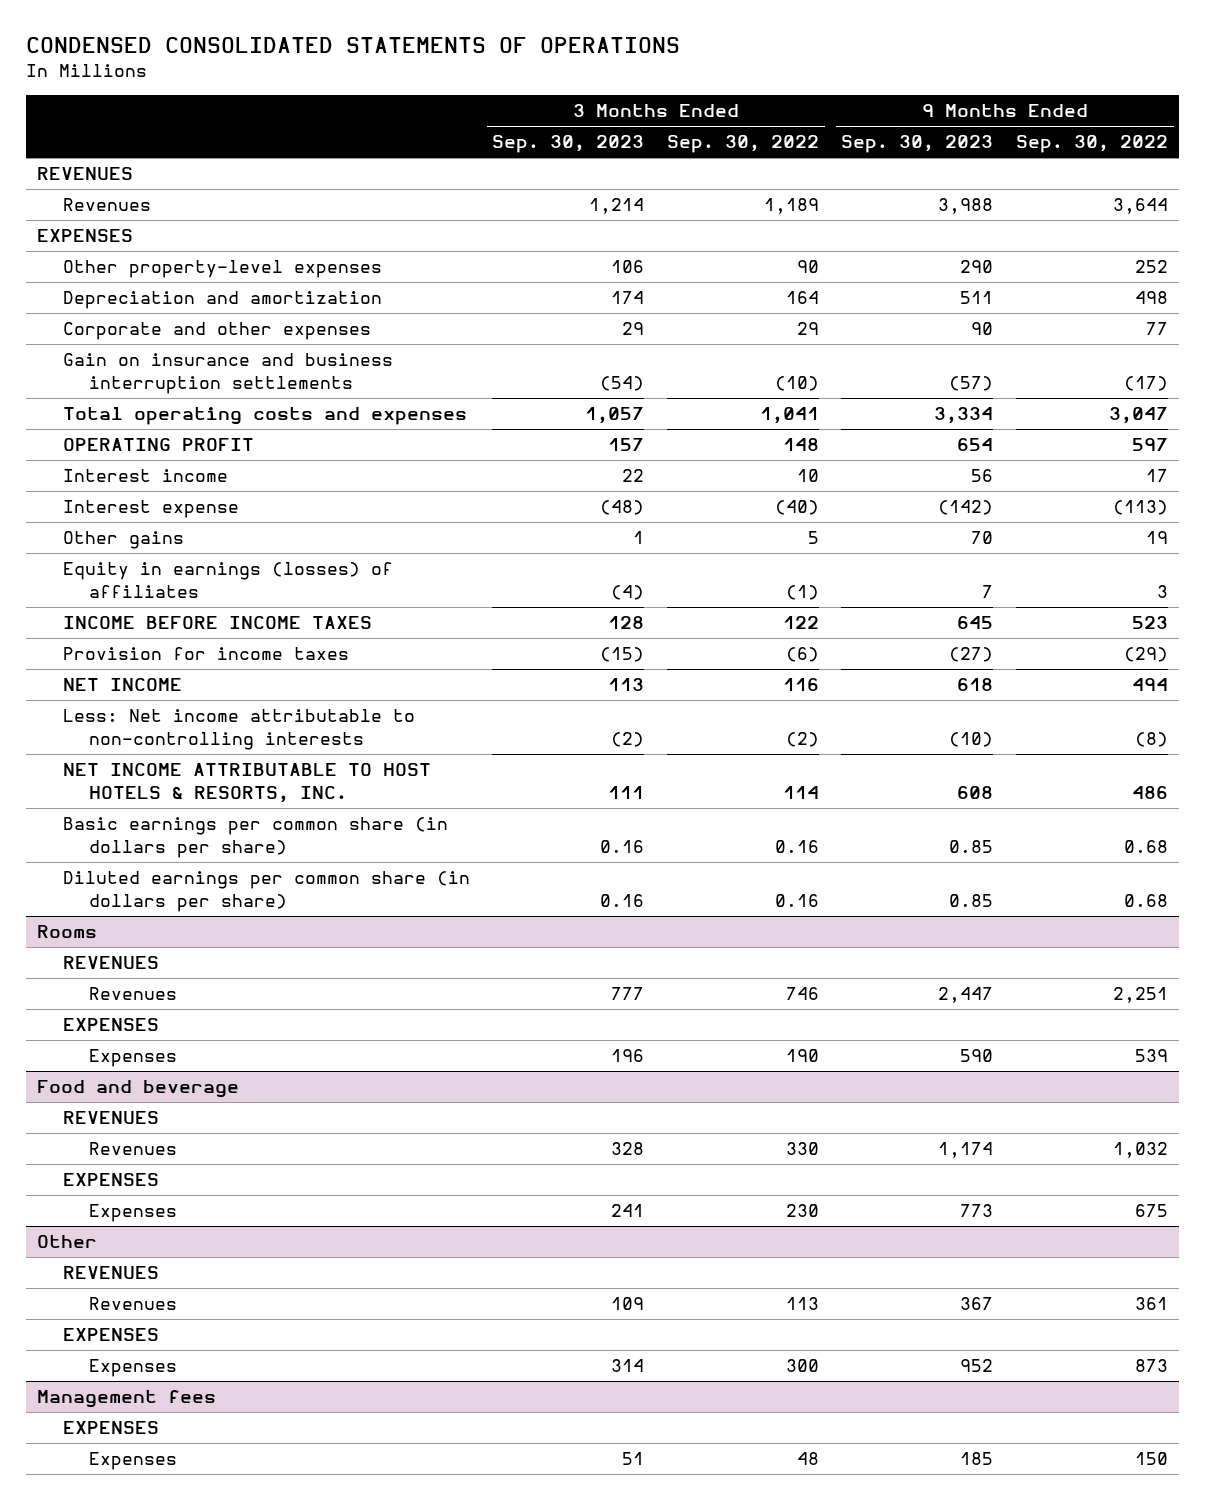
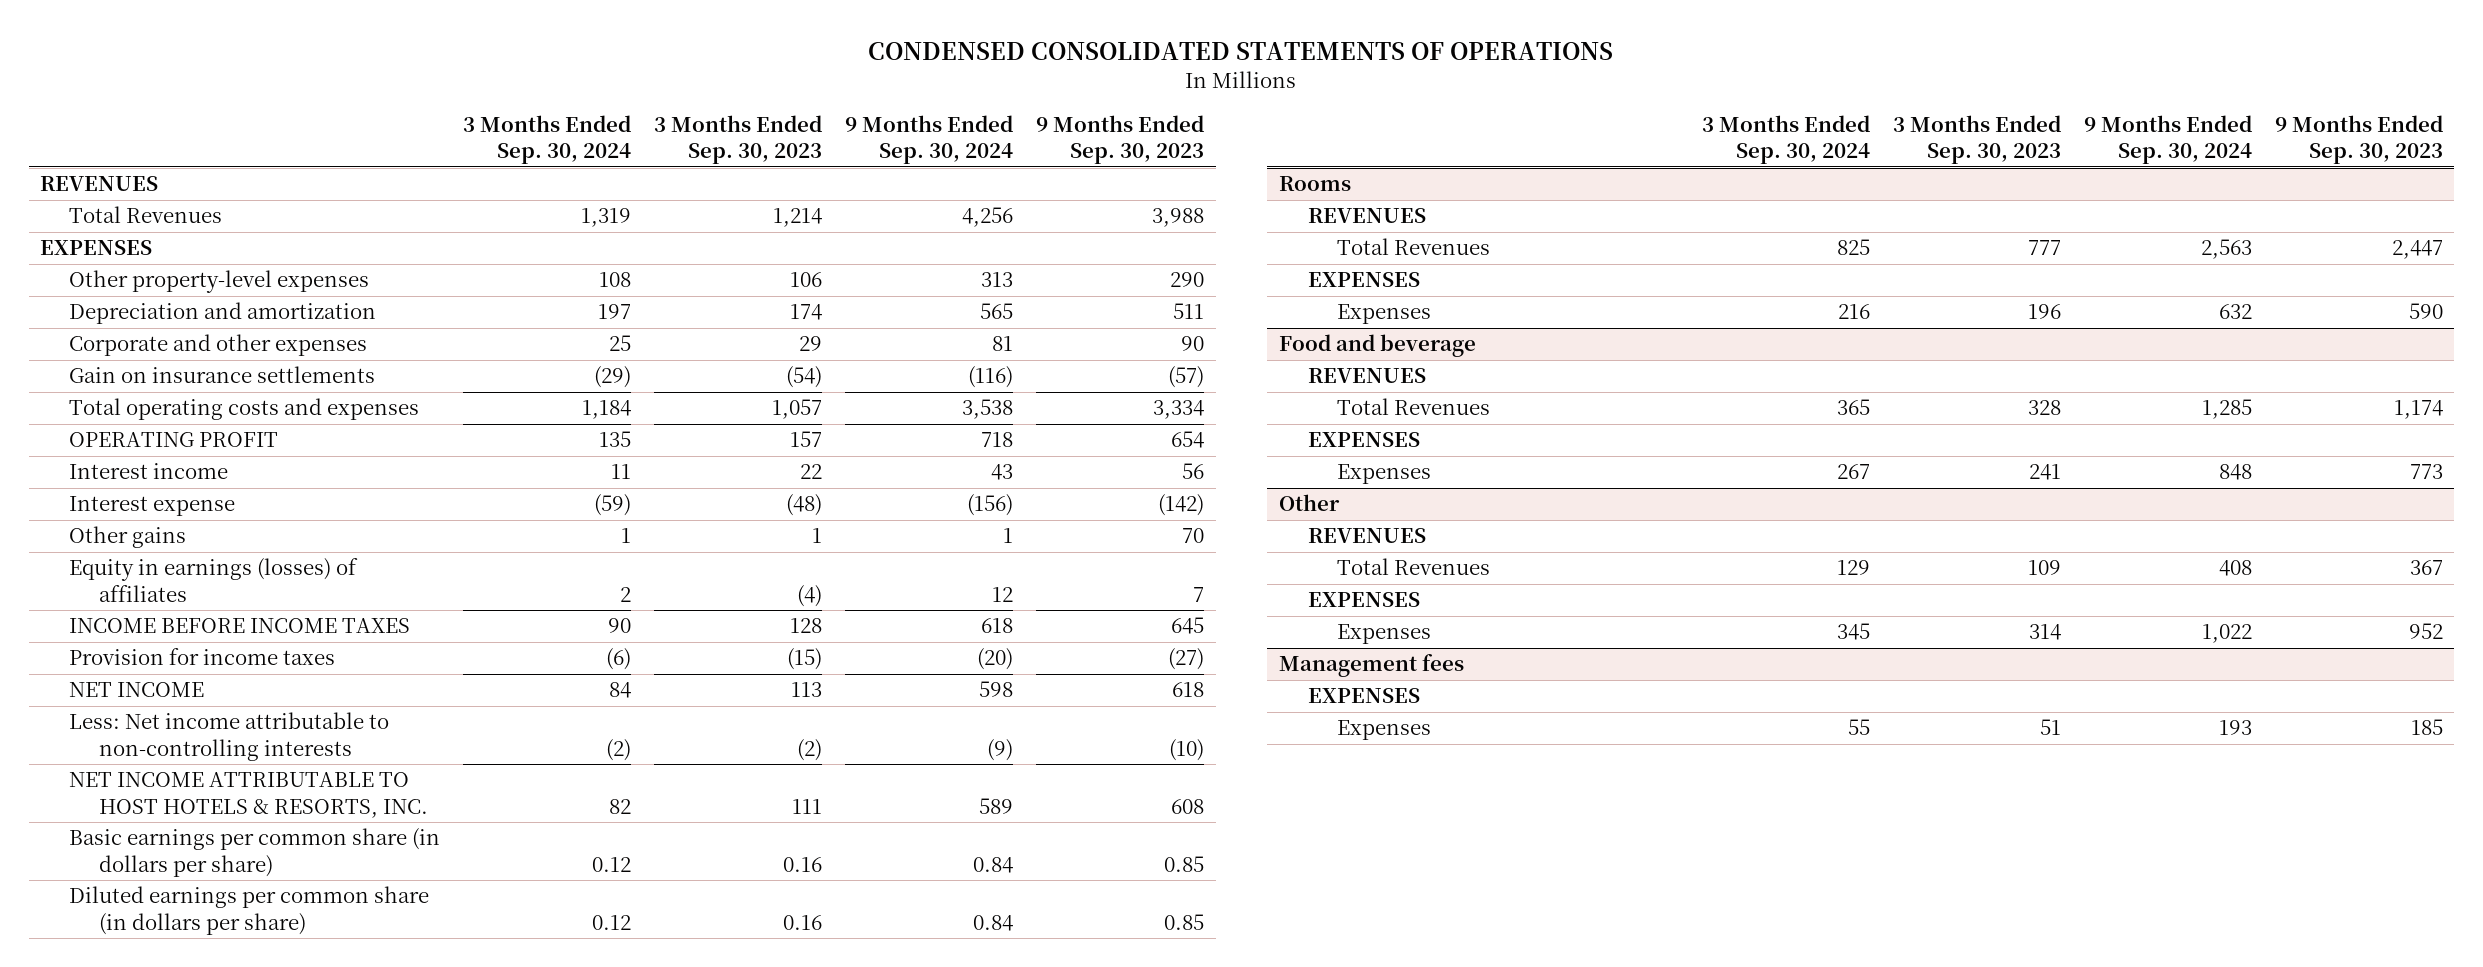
[666,135,819,154] Sep. 30, 2022 -> none
[1015,135,1168,154] Sep. 30, 2022 -> none
none -> [463,114,632,165] 3 Months Ended Sep. 30, 2024
none -> [845,114,1014,165] 9 Months Ended Sep. 30, 2024
[62,198,151,212] Revenues -> [69,206,223,224] Total Revenues
[62,353,393,395] Gain on insurance and business interruption settlements -> [69,366,376,384] Gain on insurance settlements
[88,987,177,1001] Revenues -> [1336,238,1490,256] Total Revenues
[88,1142,177,1156] Revenues -> [1336,398,1490,416] Total Revenues
[88,1297,177,1311] Revenues -> [1336,558,1490,576] Total Revenues

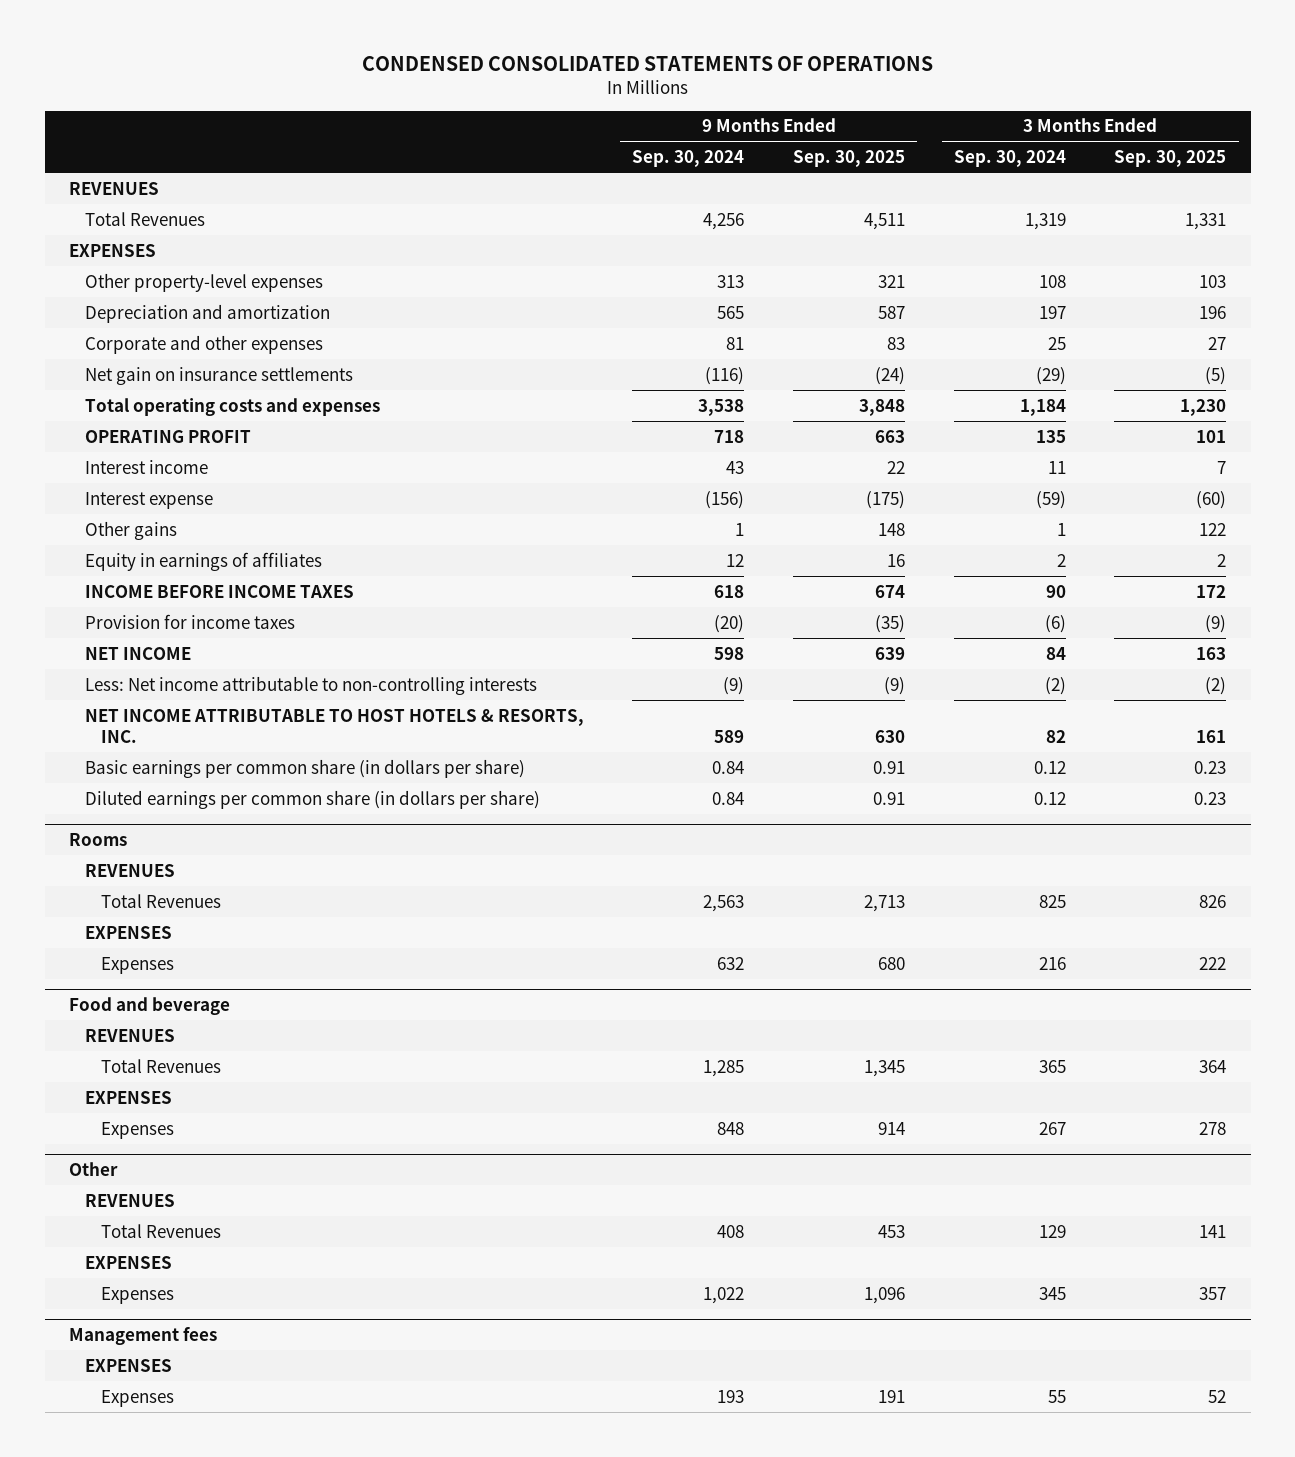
[654,114,823,165] 3 Months Ended Sep. 30, 2023 -> none
[1036,114,1205,165] 9 Months Ended Sep. 30, 2023 -> none
none -> [793,149,906,167] Sep. 30, 2025
none -> [1114,149,1227,167] Sep. 30, 2025
[69,366,376,384] Gain on insurance settlements -> [84,366,353,385] Net gain on insurance settlements
[69,558,359,602] Equity in earnings (losses) of affiliates -> [84,551,322,571] Equity in earnings of affiliates

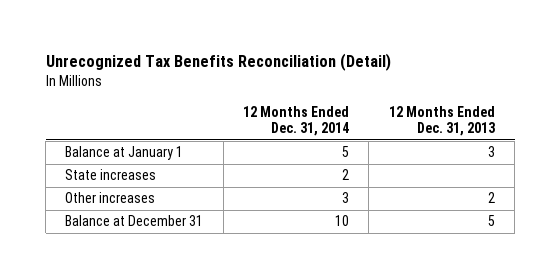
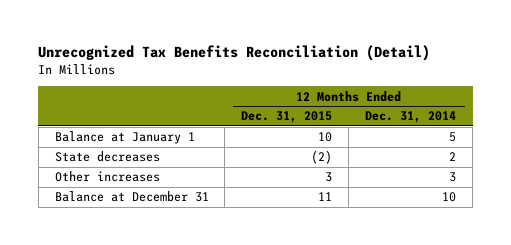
[388,105,495,137] 12 Months Ended Dec. 31, 2013 -> none
none -> [241,111,333,124] Dec. 31, 2015
[65,169,157,181] State increases -> [54,151,160,163] State decreases

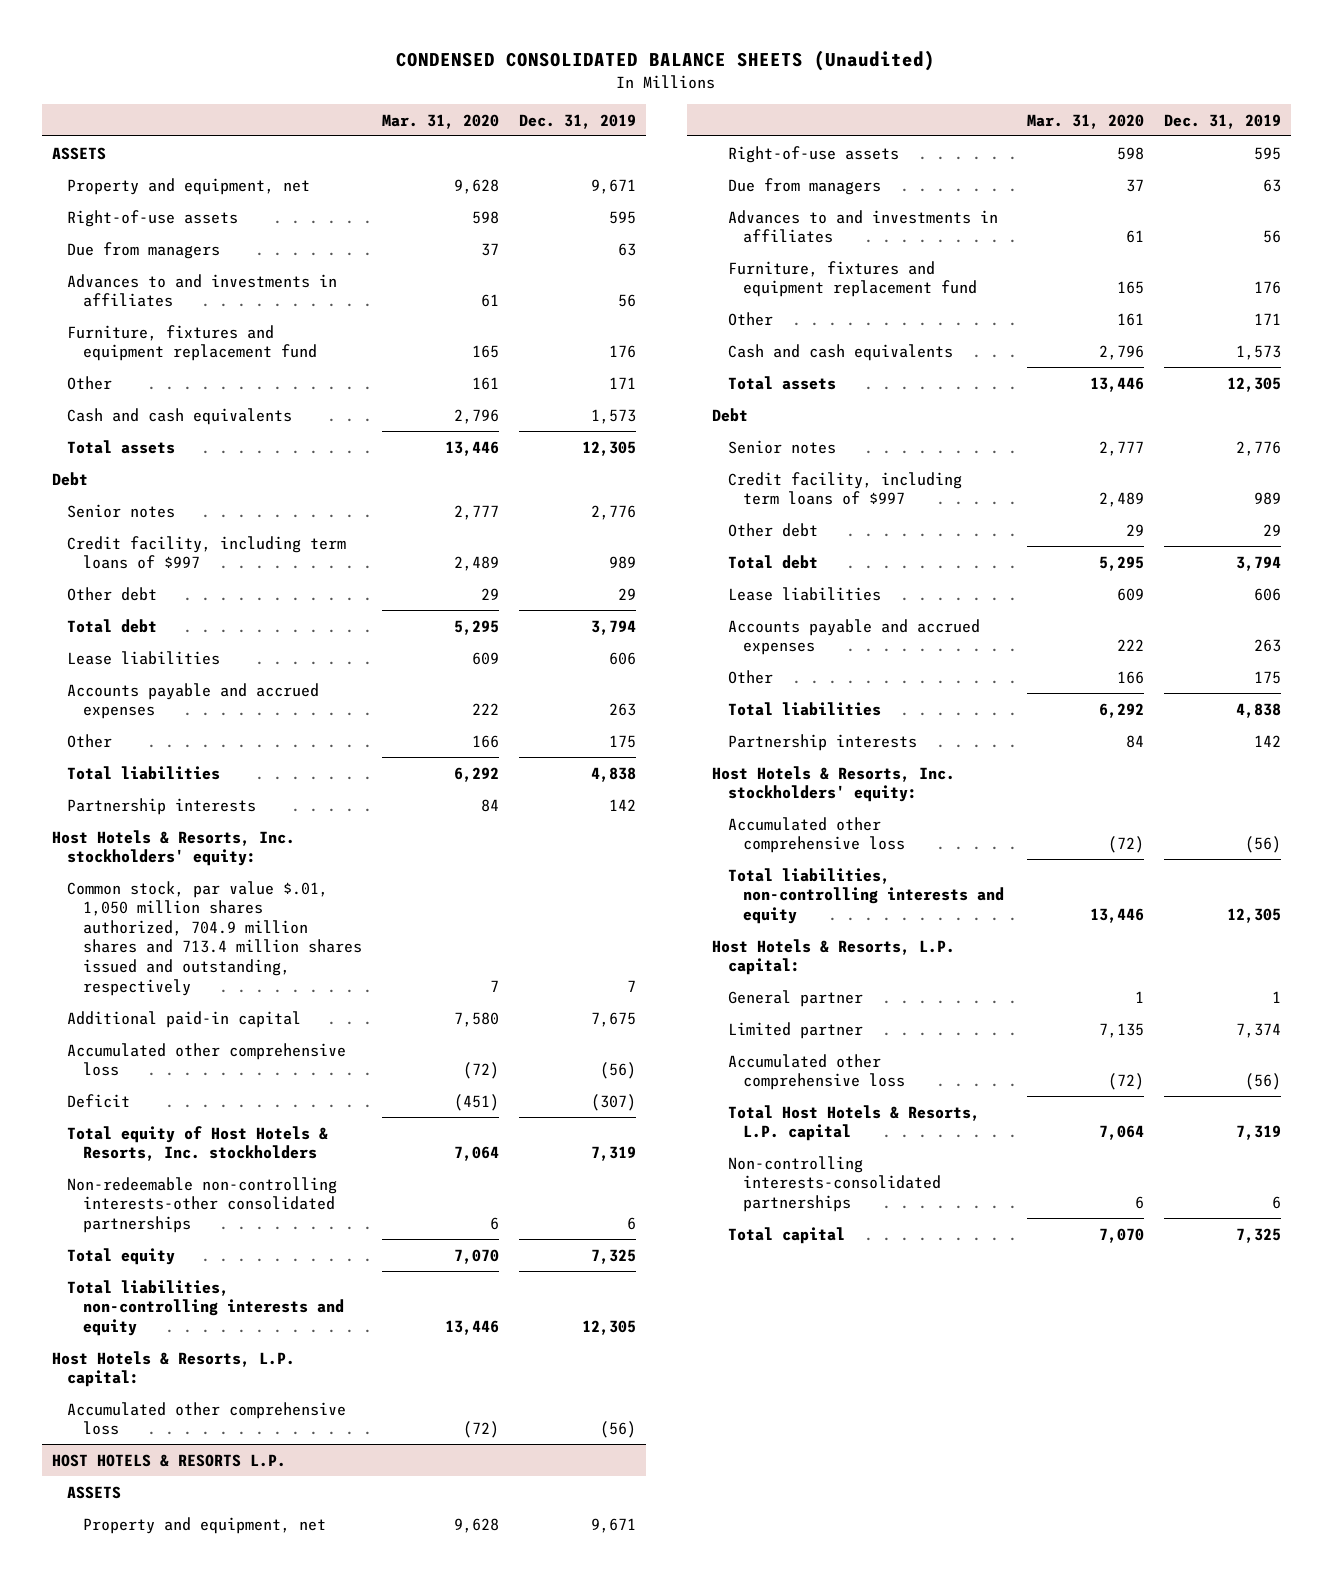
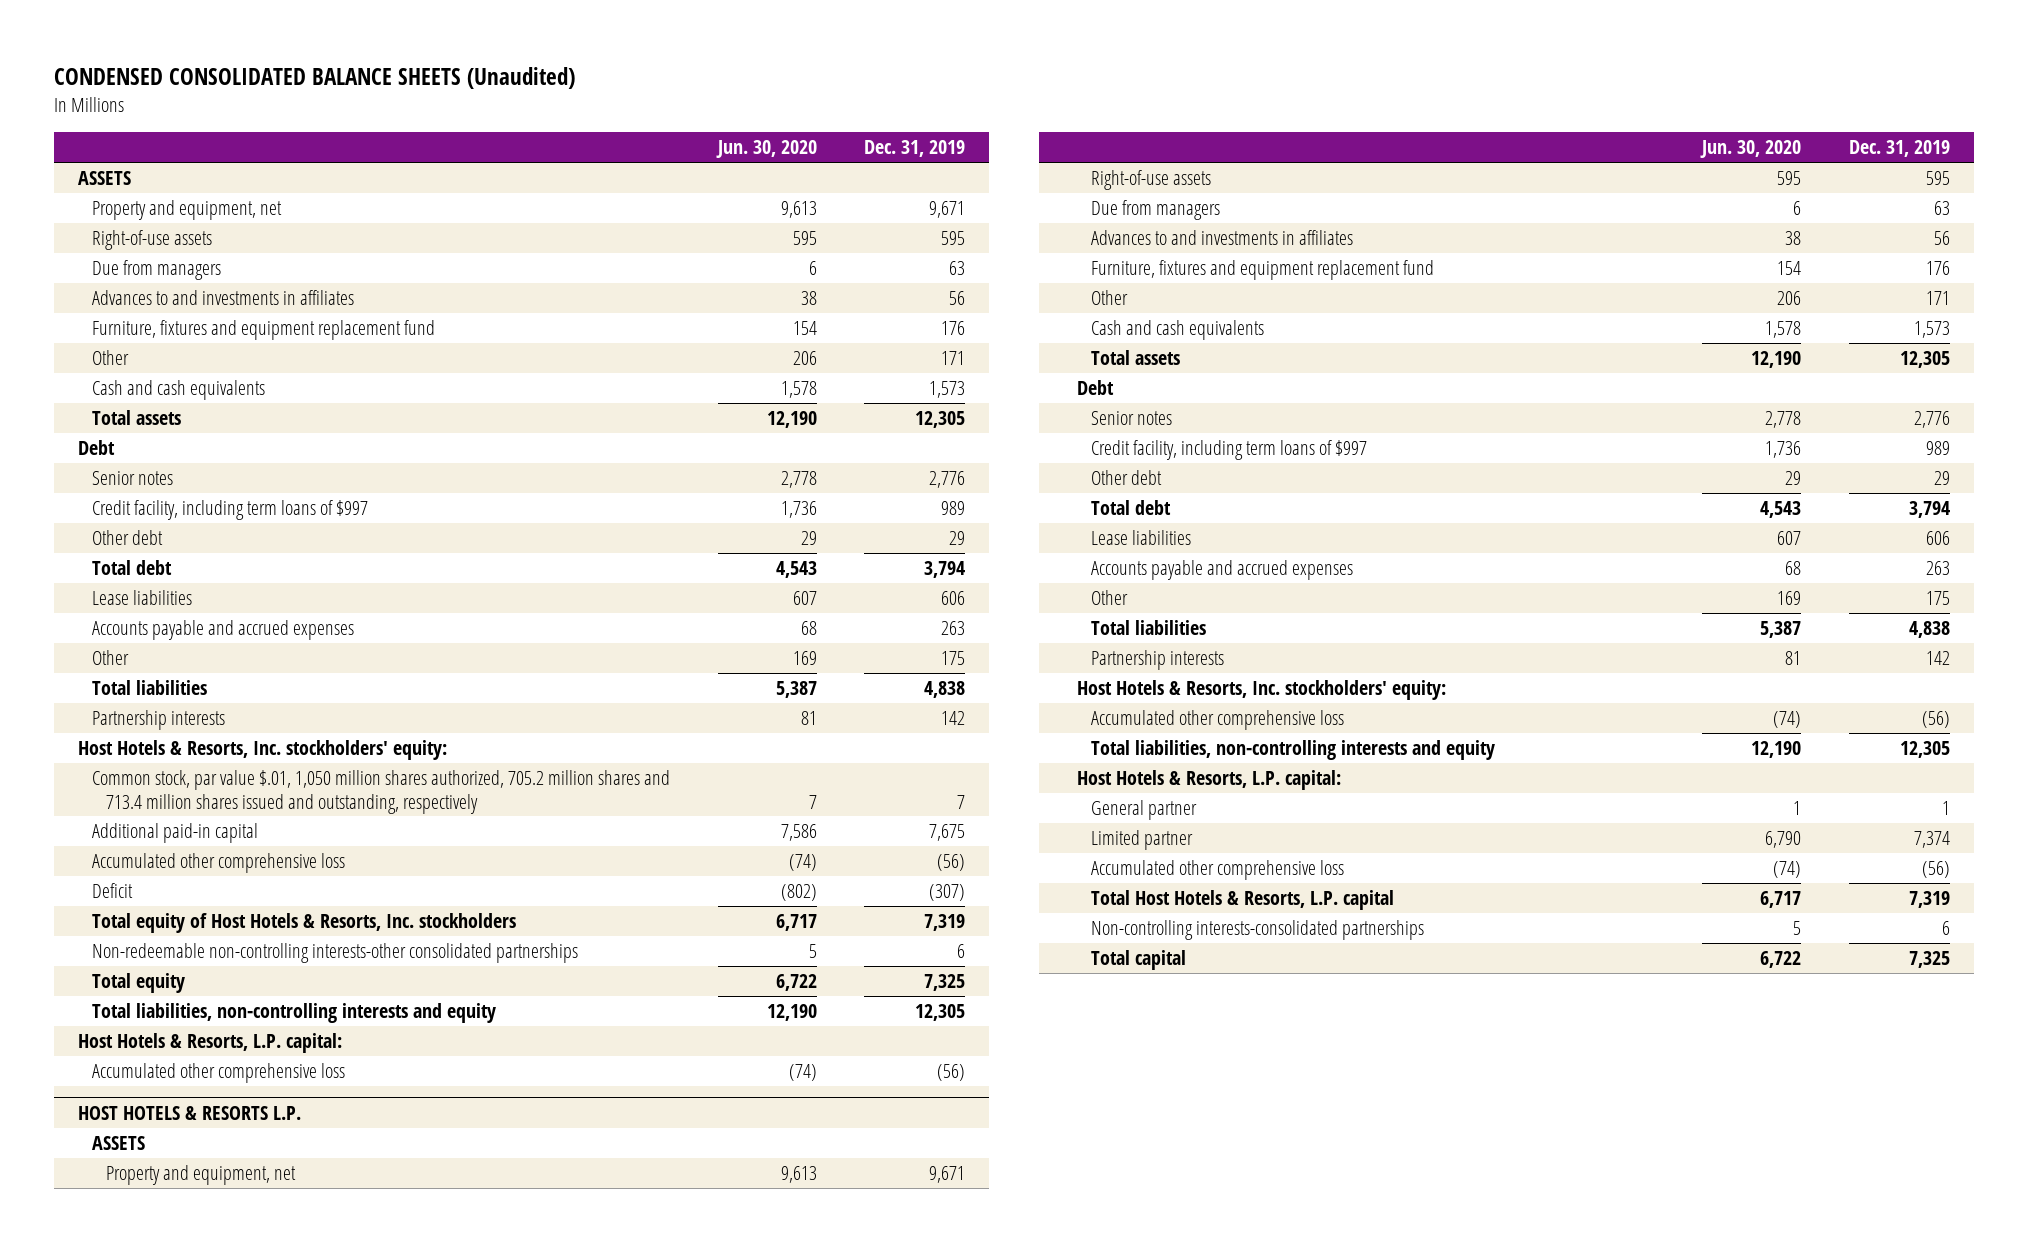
[382,113,500,129] Mar. 31, 2020 -> none
none -> [715,140,817,159] Jun. 30, 2020
[67,880,362,996] Common stock, par value $.01, 1,050 million shares authorized, 704.9 million shares and 713.4 million shares issued and outstanding, respectively -> [92,769,671,814] Common stock, par value $.01, 1,050 million shares authorized, 705.2 million shares and 713.4 million shares issued and outstanding, respectively

